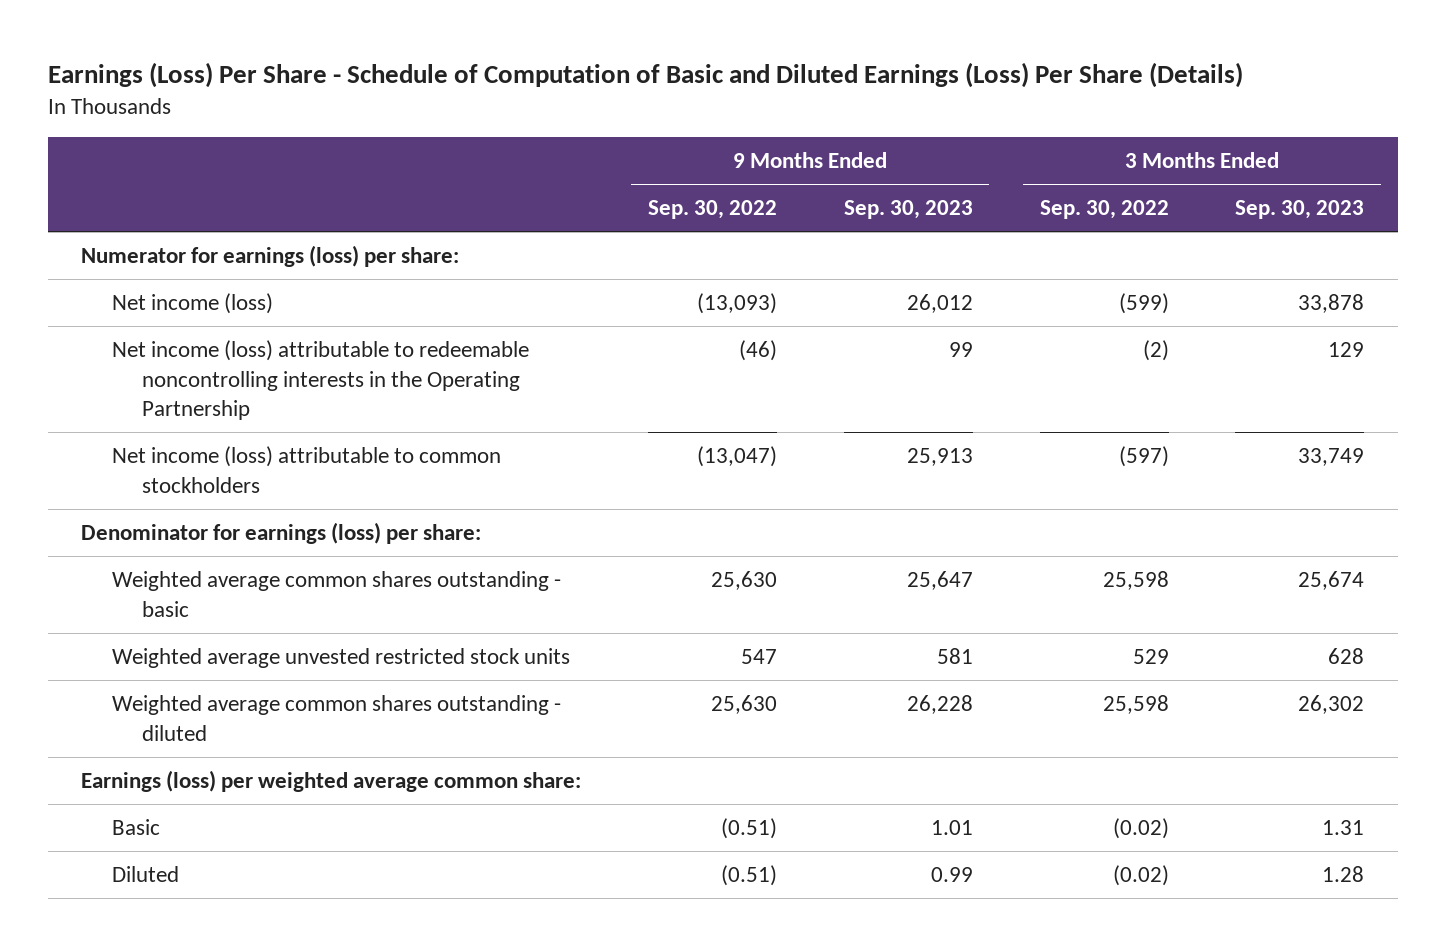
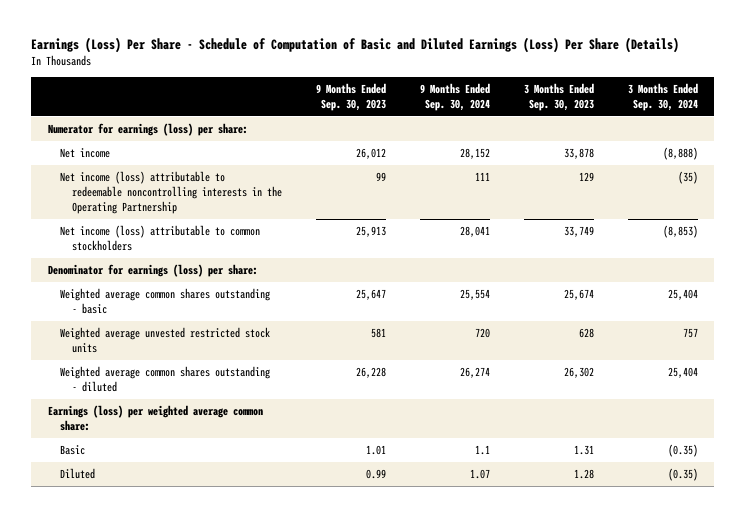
[648,200,778,220] Sep. 30, 2022 -> none
[1039,200,1169,220] Sep. 30, 2022 -> none
none -> [419,82,490,111] 9 Months Ended Sep. 30, 2024
none -> [627,82,698,111] 3 Months Ended Sep. 30, 2024
[111,292,273,314] Net income (loss) -> [60,148,111,159] Net income

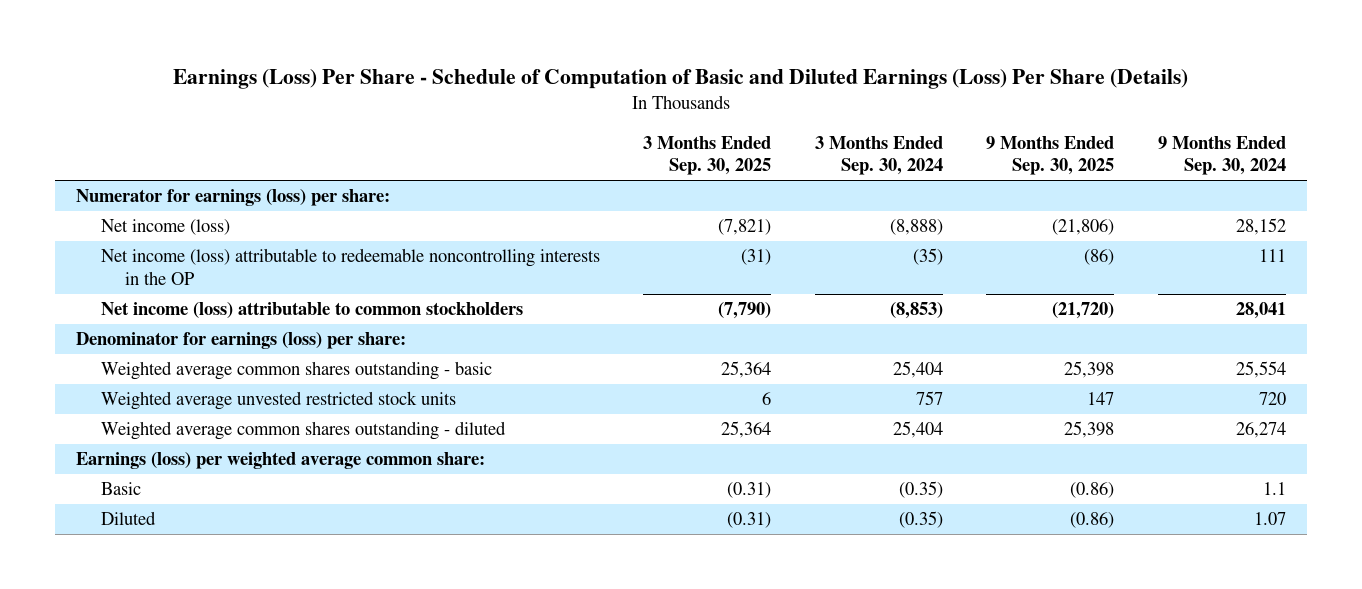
[315,82,386,111] 9 Months Ended Sep. 30, 2023 -> none
[523,82,594,111] 3 Months Ended Sep. 30, 2023 -> none
none -> [643,135,772,176] 3 Months Ended Sep. 30, 2025
none -> [986,135,1115,176] 9 Months Ended Sep. 30, 2025
[60,148,111,159] Net income -> [100,219,230,236] Net income (loss)
[60,171,282,214] Net income (loss) attributable to redeemable noncontrolling interests in the Operating Partnership -> [100,248,600,285] Net income (loss) attributable to redeemable noncontrolling interests in the OP

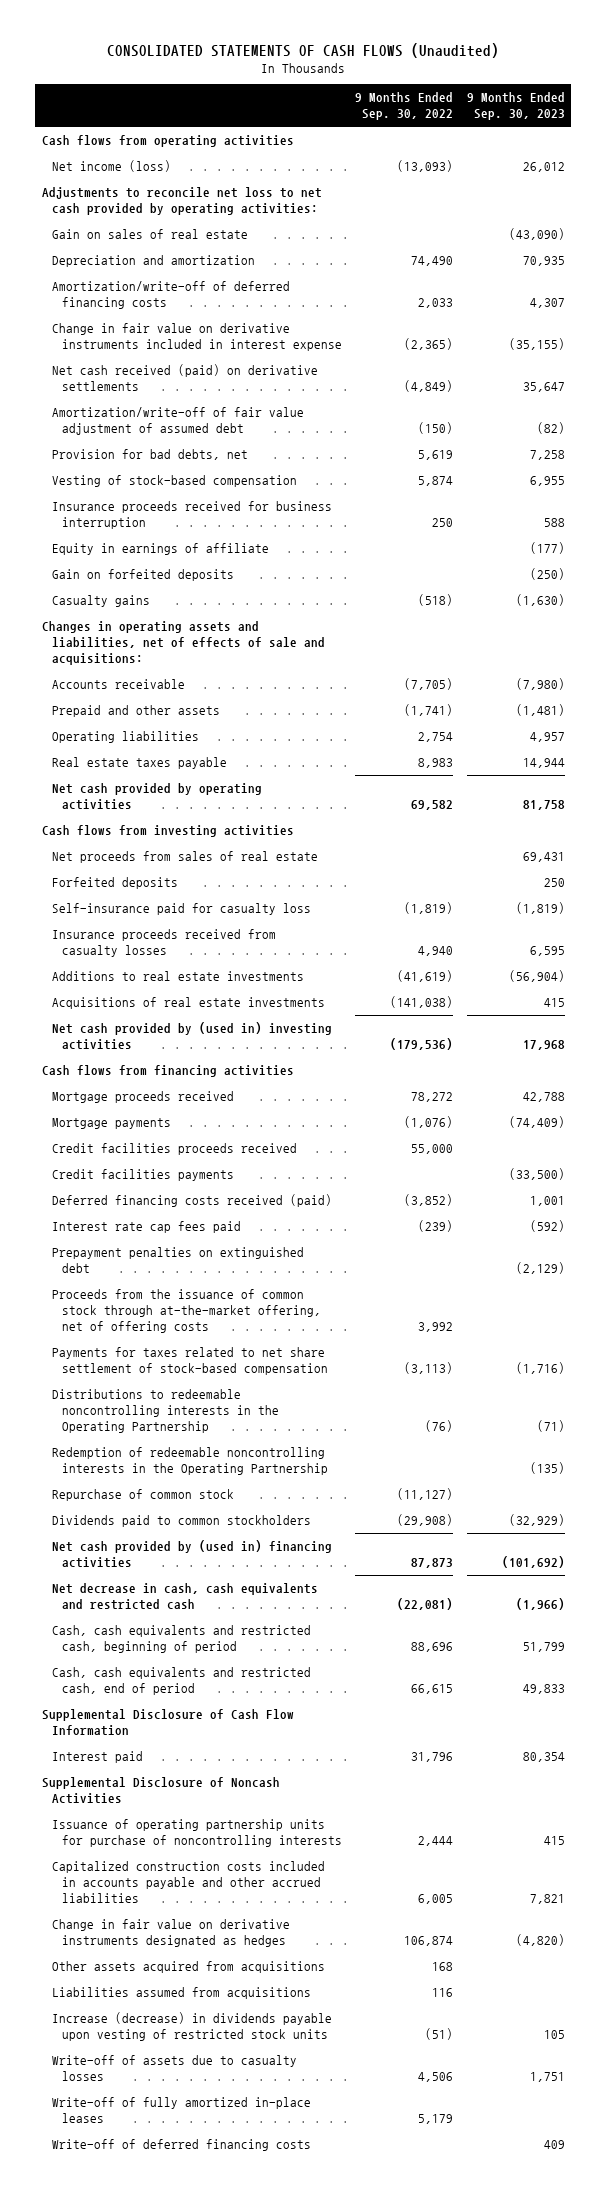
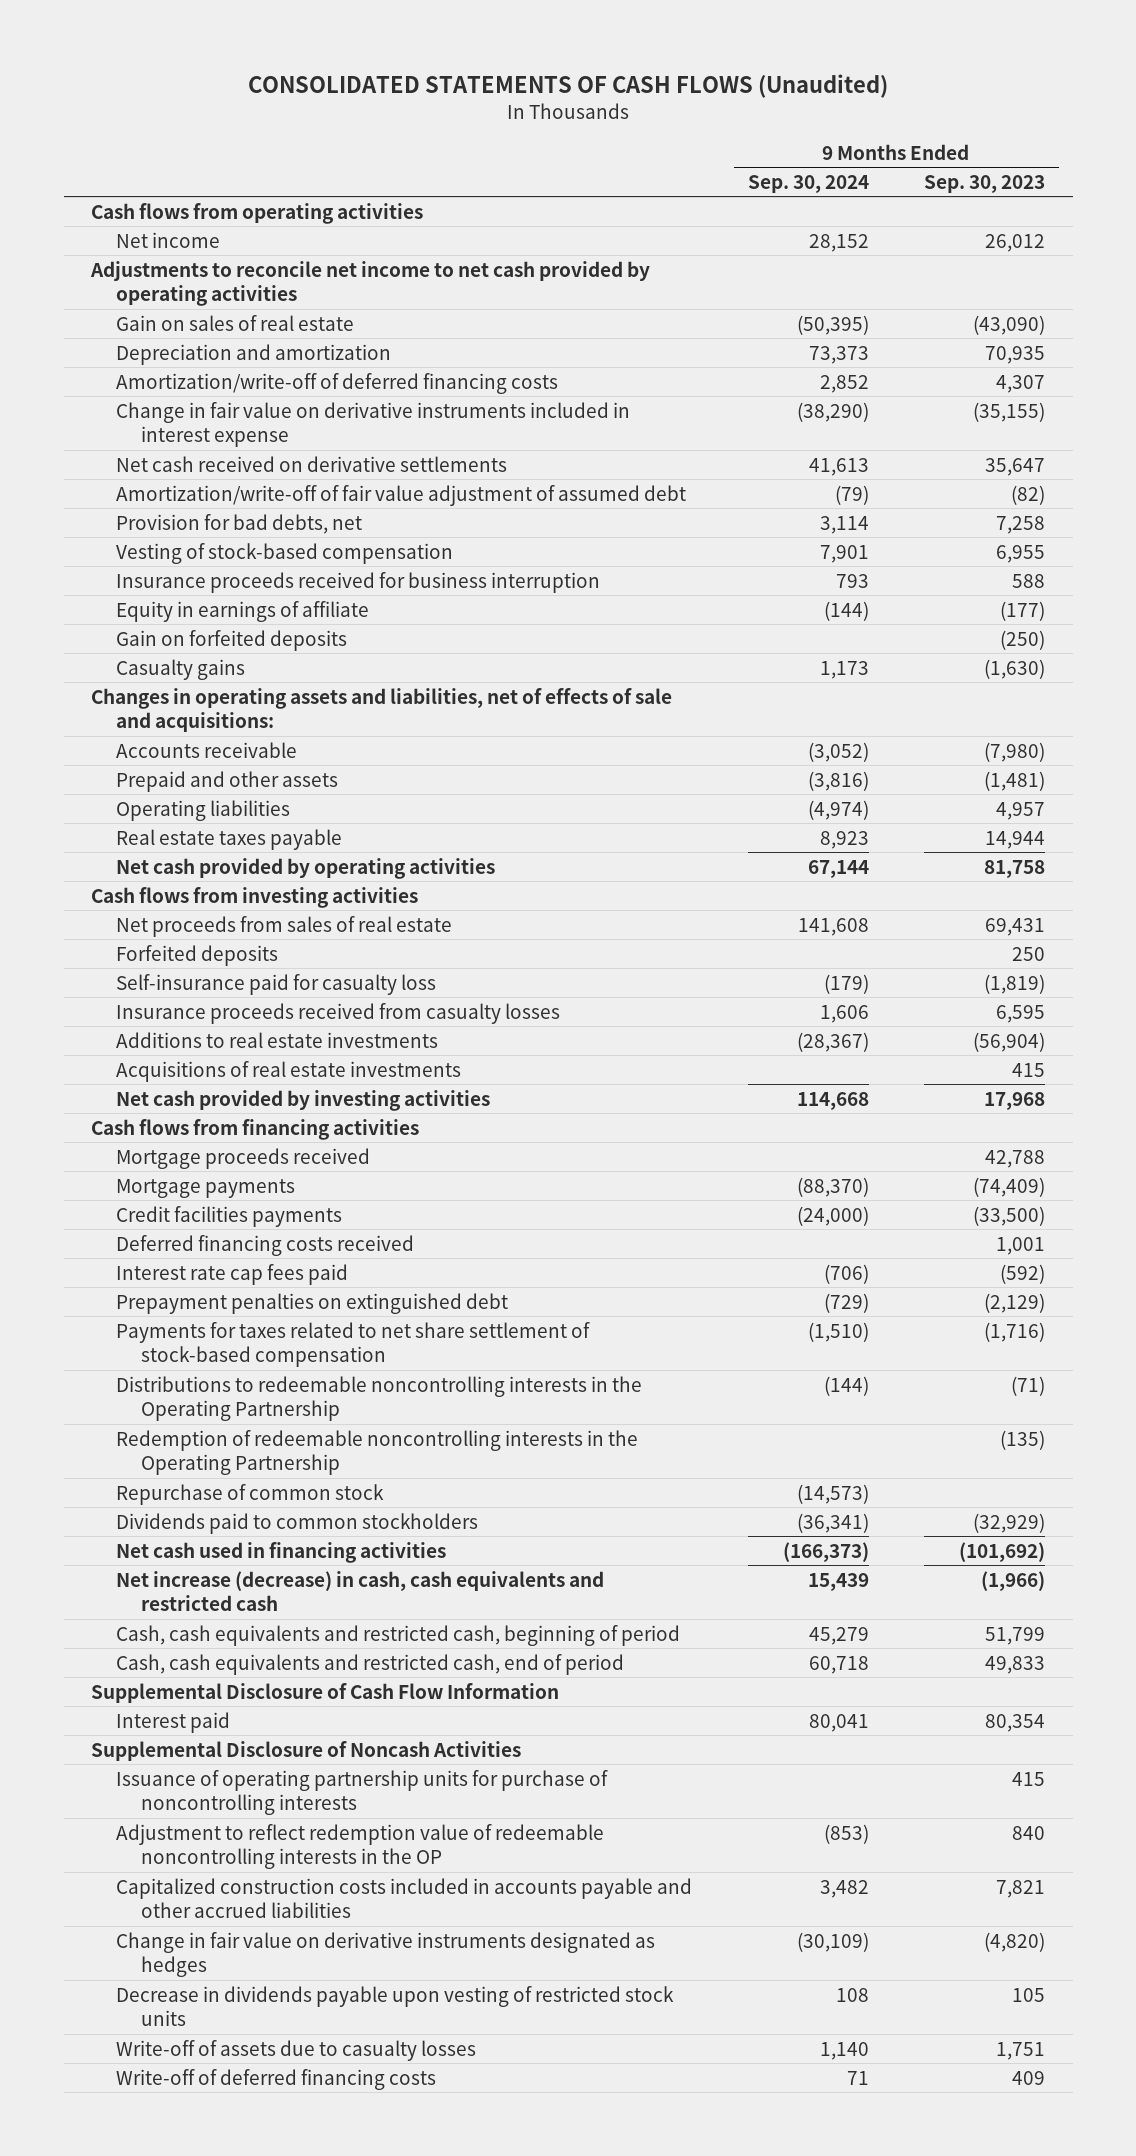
[355,92,454,121] 9 Months Ended Sep. 30, 2022 -> none
none -> [747,174,869,193] Sep. 30, 2024
[51,159,171,172] Net income (loss) -> [116,231,221,248] Net income
[41,186,322,215] Adjustments to reconcile net loss to net cash provided by operating activities: -> [90,260,651,307] Adjustments to reconcile net income to net cash provided by operating activities
[51,363,318,391] Net cash received (paid) on derivative settlements -> [116,455,508,472] Net cash received on derivative settlements
[51,1021,332,1050] Net cash provided by (used in) investing activities -> [116,1089,491,1111] Net cash provided by investing activities
[51,1142,297,1155] Credit facilities proceeds received -> none
[51,1193,332,1207] Deferred financing costs received (paid) -> [116,1234,415,1256] Deferred financing costs received
[51,1288,322,1333] Proceeds from the issuance of common stock through at-the-market offering, net of offering costs -> none
[51,1539,332,1568] Net cash provided by (used in) financing activities -> [116,1541,447,1563] Net cash used in financing activities
[51,1582,318,1610] Net decrease in cash, cash equivalents and restricted cash -> [116,1570,605,1612] Net increase (decrease) in cash, cash equivalents and restricted cash
none -> [116,1823,605,1870] Adjustment to reflect redemption value of redeemable noncontrolling interests in the OP
[51,1960,325,1973] Other assets acquired from acquisitions -> none
[51,1986,311,1999] Liabilities assumed from acquisitions -> none
[51,2011,332,2041] Increase (decrease) in dividends payable upon vesting of restricted stock units -> [116,1985,675,2027] Decrease in dividends payable upon vesting of restricted stock units
[51,2096,311,2123] Write-off of fully amortized in-place leases -> none

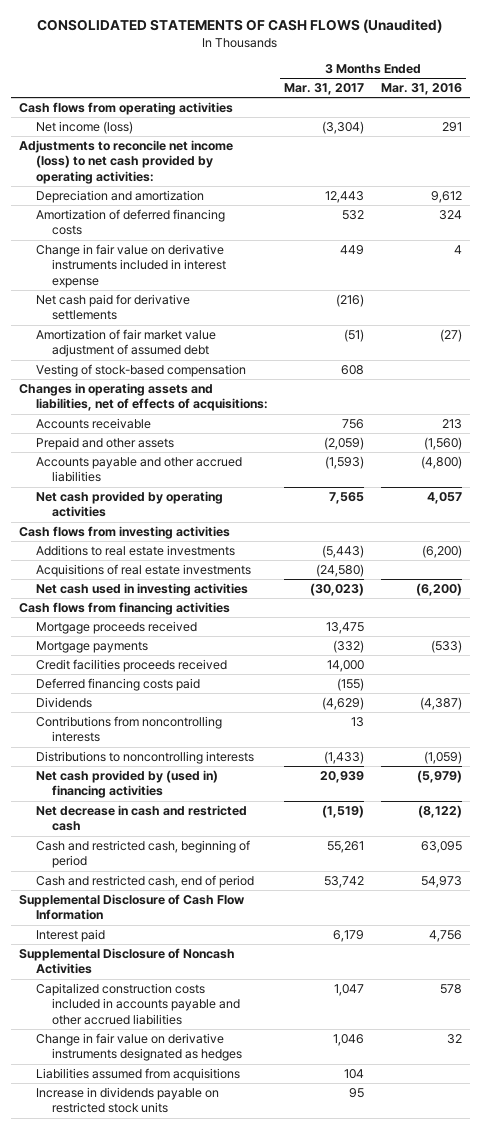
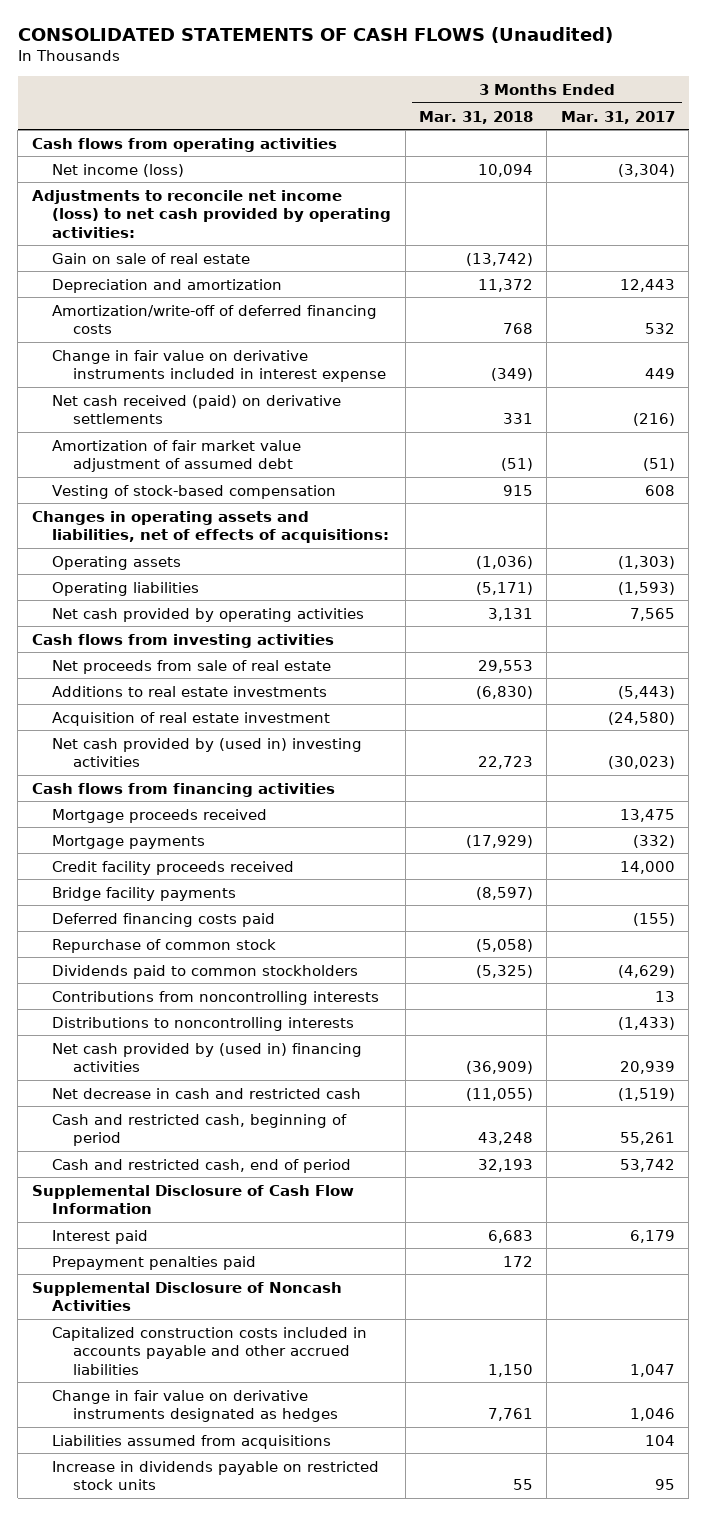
[380,83,462,96] Mar. 31, 2016 -> none
none -> [419,110,534,124] Mar. 31, 2018
none -> [52,252,251,264] Gain on sale of real estate
[35,209,225,236] Amortization of deferred financing costs -> [52,304,378,335] Amortization/write-off of deferred financing costs
[35,294,190,321] Net cash paid for derivative settlements -> [52,394,342,425] Net cash received (paid) on derivative settlements
[35,418,151,430] Accounts receivable -> none
[35,437,174,451] Prepaid and other assets -> none
none -> [52,555,182,570] Operating assets
[35,457,242,483] Accounts payable and other accrued liabilities -> [52,581,200,596] Operating liabilities
none -> [52,659,332,674] Net proceeds from sale of real estate
[35,564,251,578] Acquisitions of real estate investments -> [52,711,331,726] Acquisition of real estate investment
[35,583,248,597] Net cash used in investing activities -> [52,737,363,768] Net cash provided by (used in) investing activities
[35,659,227,673] Credit facilities proceeds received -> [52,860,295,875] Credit facility proceeds received
none -> [52,886,237,901] Bridge facility payments
none -> [52,938,277,953] Repurchase of common stock
[35,697,92,709] Dividends -> [52,964,359,979] Dividends paid to common stockholders
none -> [52,1255,257,1270] Prepayment penalties paid

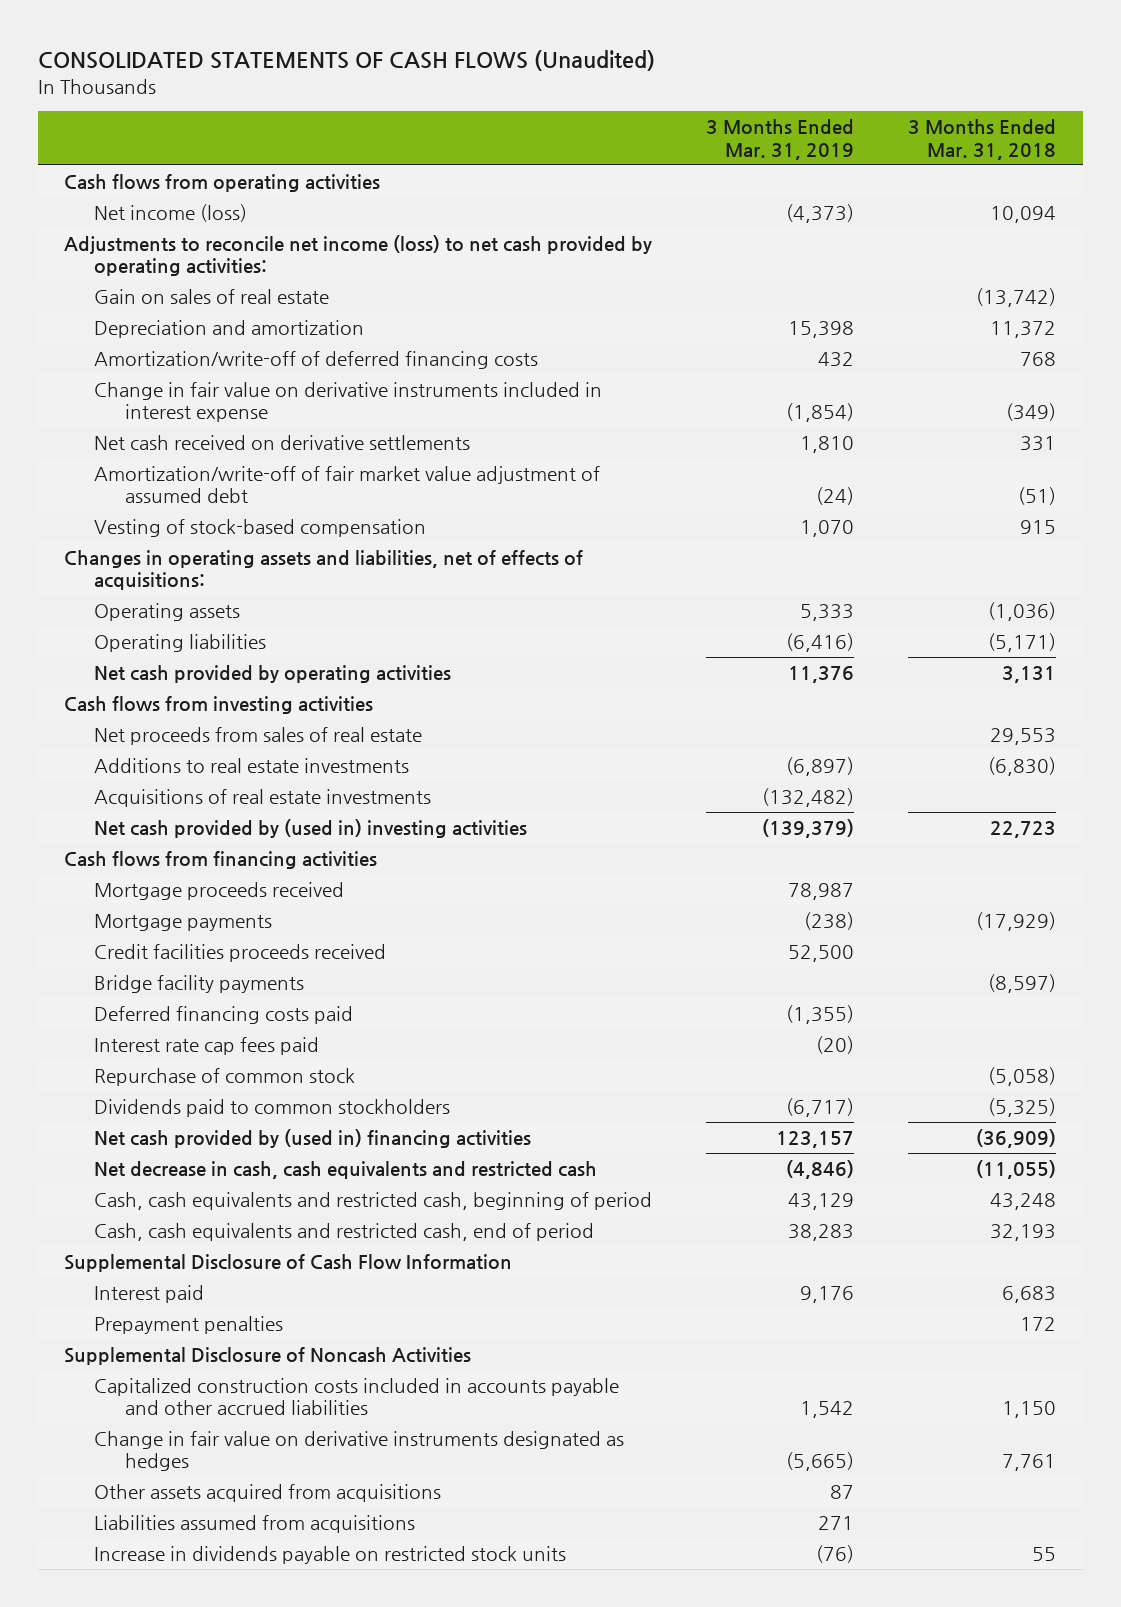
[560,110,675,124] Mar. 31, 2017 -> none
none -> [706,119,855,160] 3 Months Ended Mar. 31, 2019
[52,252,251,264] Gain on sale of real estate -> [94,288,330,304] Gain on sales of real estate
[52,394,342,425] Net cash received (paid) on derivative settlements -> [94,434,471,450] Net cash received on derivative settlements
[52,439,302,473] Amortization of fair market value adjustment of assumed debt -> [94,465,601,504] Amortization/write-off of fair market value adjustment of assumed debt
[52,659,332,674] Net proceeds from sale of real estate -> [94,726,423,745] Net proceeds from sales of real estate
[52,711,331,726] Acquisition of real estate investment -> [94,788,432,807] Acquisitions of real estate investments
[52,860,295,875] Credit facility proceeds received -> [94,943,387,962] Credit facilities proceeds received
none -> [94,1036,320,1055] Interest rate cap fees paid
[52,990,380,1005] Contributions from noncontrolling interests -> none
[52,1016,355,1031] Distributions to noncontrolling interests -> none
[52,1087,362,1099] Net decrease in cash and restricted cash -> [94,1160,598,1179] Net decrease in cash, cash equivalents and restricted cash
[52,1113,348,1147] Cash and restricted cash, beginning of period -> [94,1191,653,1210] Cash, cash equivalents and restricted cash, beginning of period
[52,1158,352,1173] Cash and restricted cash, end of period -> [94,1222,595,1241] Cash, cash equivalents and restricted cash, end of period
[52,1255,257,1270] Prepayment penalties paid -> [94,1315,284,1334] Prepayment penalties
none -> [94,1483,442,1502] Other assets acquired from acquisitions

